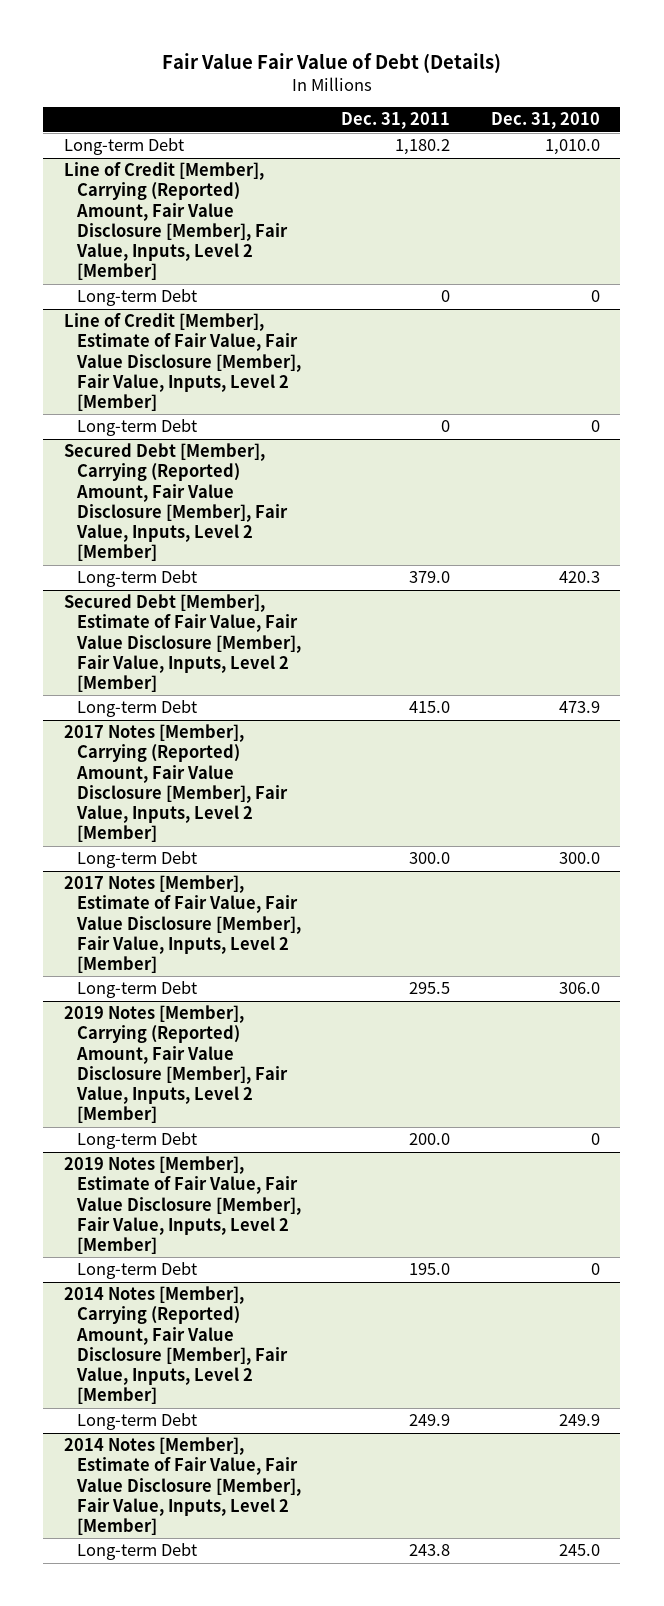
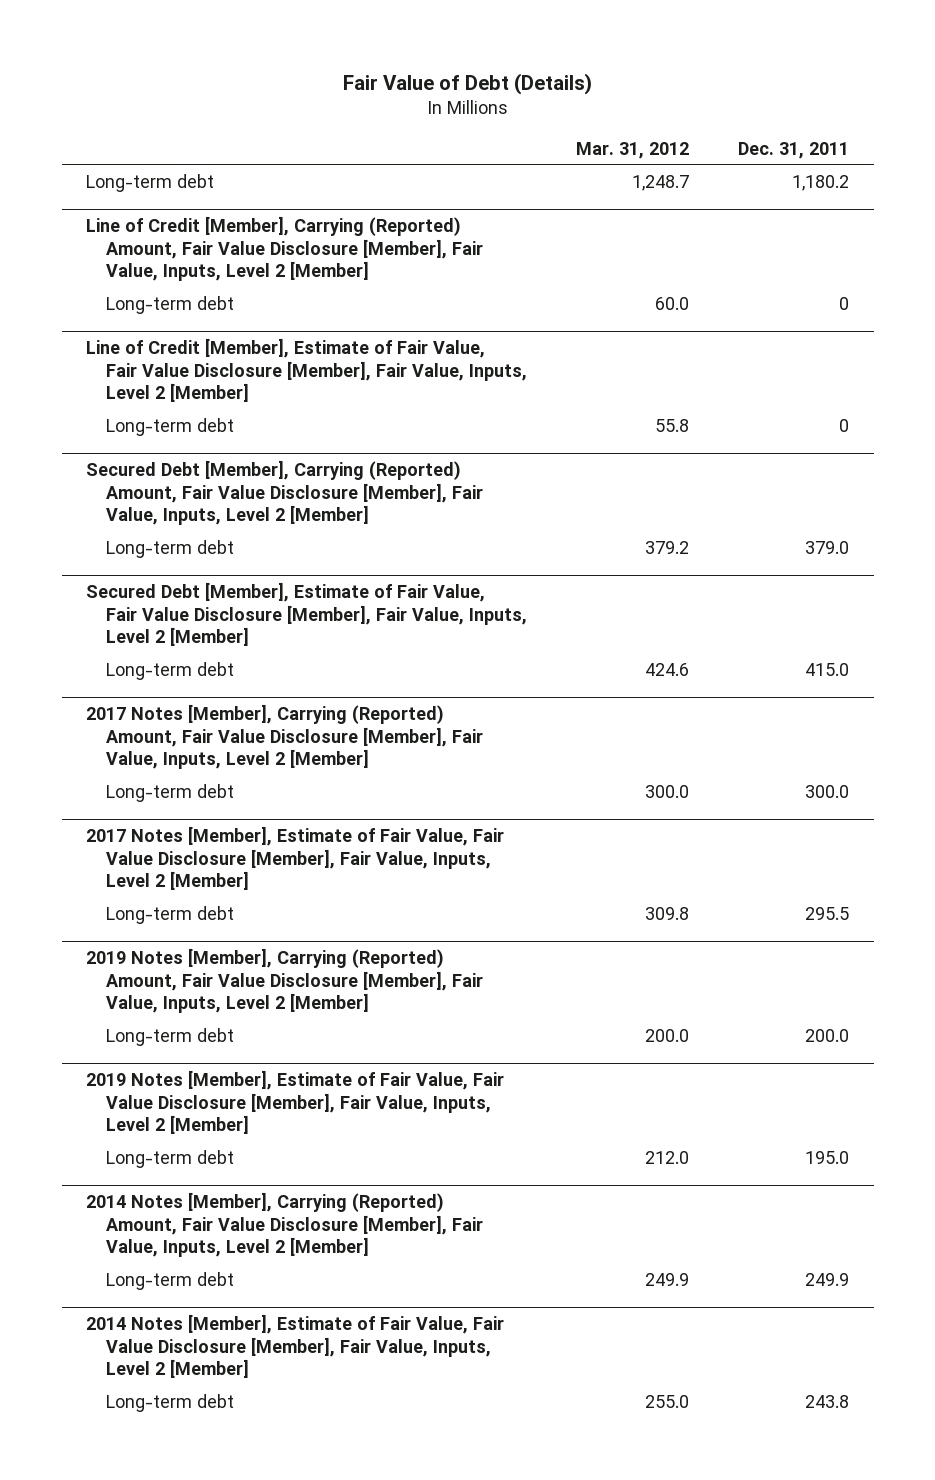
[161,52,501,73] Fair Value Fair Value of Debt (Details) -> [342,72,592,95] Fair Value of Debt (Details)
[490,112,600,130] Dec. 31, 2010 -> none
none -> [576,141,690,159] Mar. 31, 2012
[63,138,184,156] Long-term Debt -> [86,173,215,192] Long-term debt
[76,289,197,307] Long-term Debt -> [105,295,234,314] Long-term debt
[76,419,197,437] Long-term Debt -> [105,417,234,436] Long-term debt
[76,570,197,588] Long-term Debt -> [105,539,234,558] Long-term debt
[76,700,197,718] Long-term Debt -> [105,661,234,680] Long-term debt
[76,851,197,869] Long-term Debt -> [105,783,234,802] Long-term debt
[76,981,197,999] Long-term Debt -> [105,905,234,924] Long-term debt
[76,1132,197,1150] Long-term Debt -> [105,1027,234,1046] Long-term debt
[76,1262,197,1280] Long-term Debt -> [105,1149,234,1168] Long-term debt
[76,1413,197,1431] Long-term Debt -> [105,1271,234,1290] Long-term debt
[76,1543,197,1561] Long-term Debt -> [105,1393,234,1412] Long-term debt

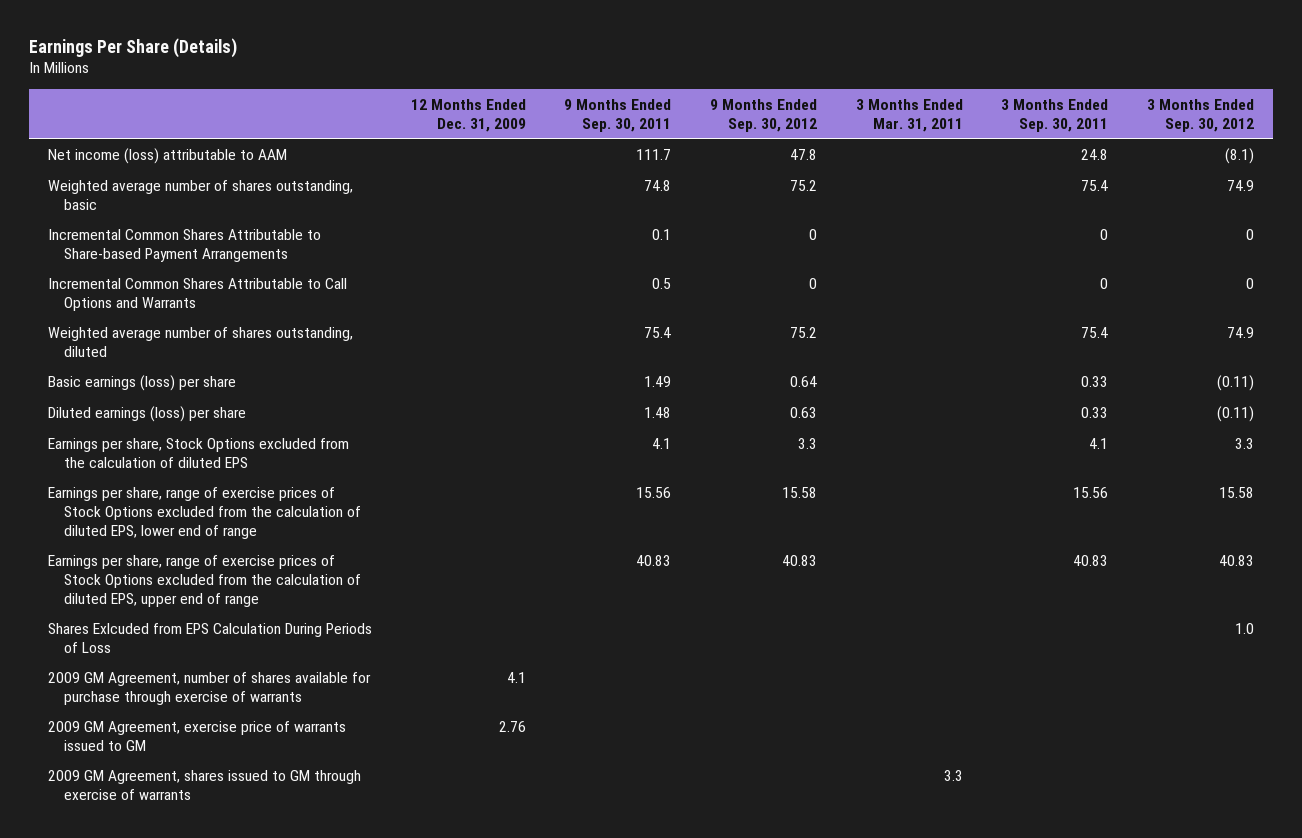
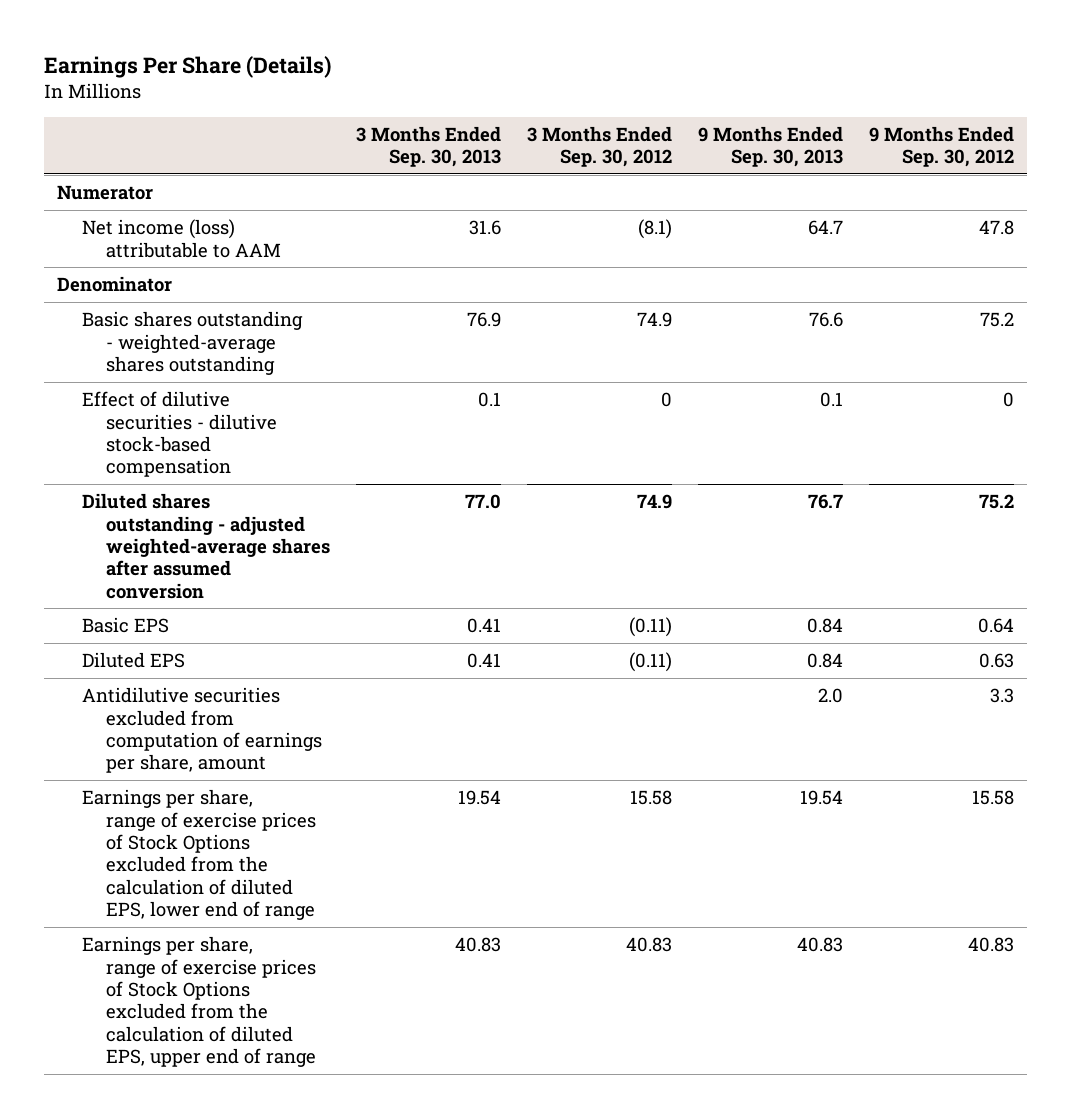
[410,98,526,132] 12 Months Ended Dec. 31, 2009 -> none
[564,98,672,132] 9 Months Ended Sep. 30, 2011 -> none
[855,98,963,132] 3 Months Ended Mar. 31, 2011 -> none
[1001,98,1109,132] 3 Months Ended Sep. 30, 2011 -> none
none -> [356,125,502,168] 3 Months Ended Sep. 30, 2013
none -> [697,125,843,168] 9 Months Ended Sep. 30, 2013
none -> [57,185,154,201] Numerator
[48,277,348,311] Incremental Common Shares Attributable to Call Options and Warrants -> none
[48,437,350,468] Earnings per share, Stock Options excluded from the calculation of diluted EPS -> none
none -> [57,276,173,293] Denominator
[48,179,354,210] Weighted average number of shares outstanding, basic -> [81,311,303,375] Basic shares outstanding - weighted-average shares outstanding
[48,228,322,262] Incremental Common Shares Attributable to Share-based Payment Arrangements -> [81,391,278,478] Effect of dilutive securities - dilutive stock-based compensation
[48,326,354,357] Weighted average number of shares outstanding, diluted -> [81,493,331,599] Diluted shares outstanding - adjusted weighted-average shares after assumed conversion
[48,374,237,391] Basic earnings (loss) per share -> [81,617,169,634] Basic EPS
[48,405,247,422] Diluted earnings (loss) per share -> [81,652,185,669] Diluted EPS
none -> [81,687,323,774] Antidilutive securities excluded from computation of earnings per share, amount
[48,622,373,653] Shares Exlcuded from EPS Calculation During Periods of Loss -> none
[48,671,372,705] 2009 GM Agreement, number of shares available for purchase through exercise of warrants -> none
[48,720,347,751] 2009 GM Agreement, exercise price of warrants issued to GM -> none
[48,769,362,800] 2009 GM Agreement, shares issued to GM through exercise of warrants -> none

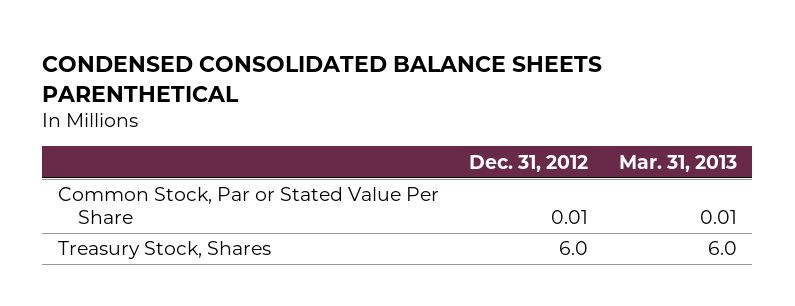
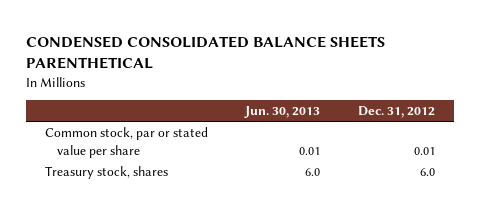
[619,154,738,172] Mar. 31, 2013 -> none
none -> [244,106,321,119] Jun. 30, 2013
[57,187,439,225] Common Stock, Par or Stated Value Per Share -> [44,126,208,158] Common stock, par or stated value per share
[57,241,271,260] Treasury Stock, Shares -> [44,165,168,179] Treasury stock, shares

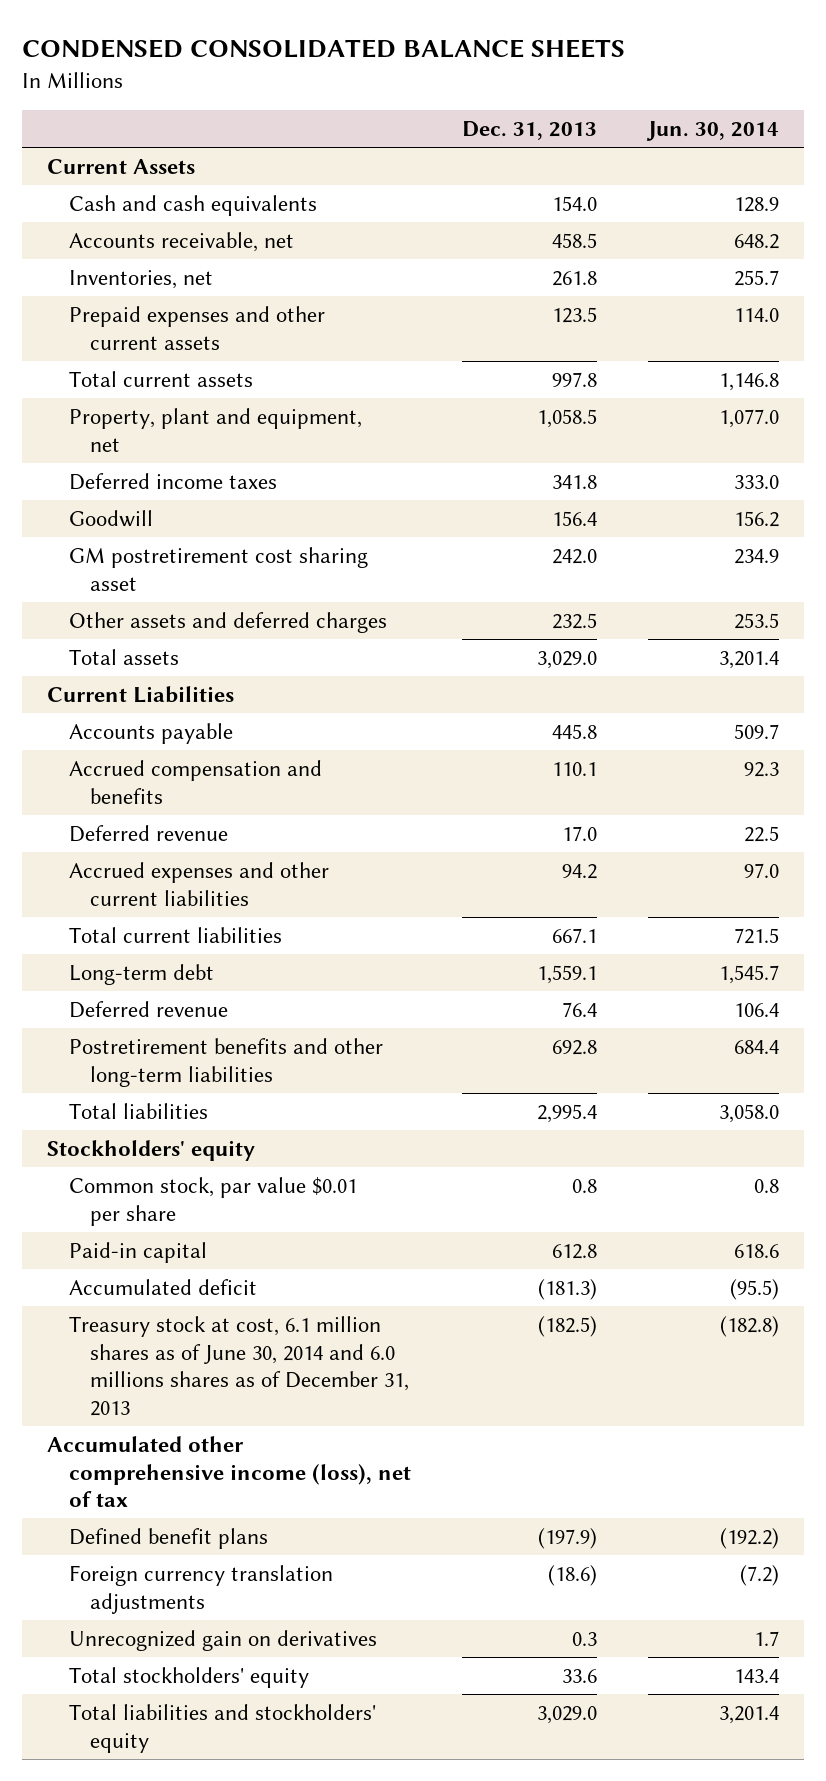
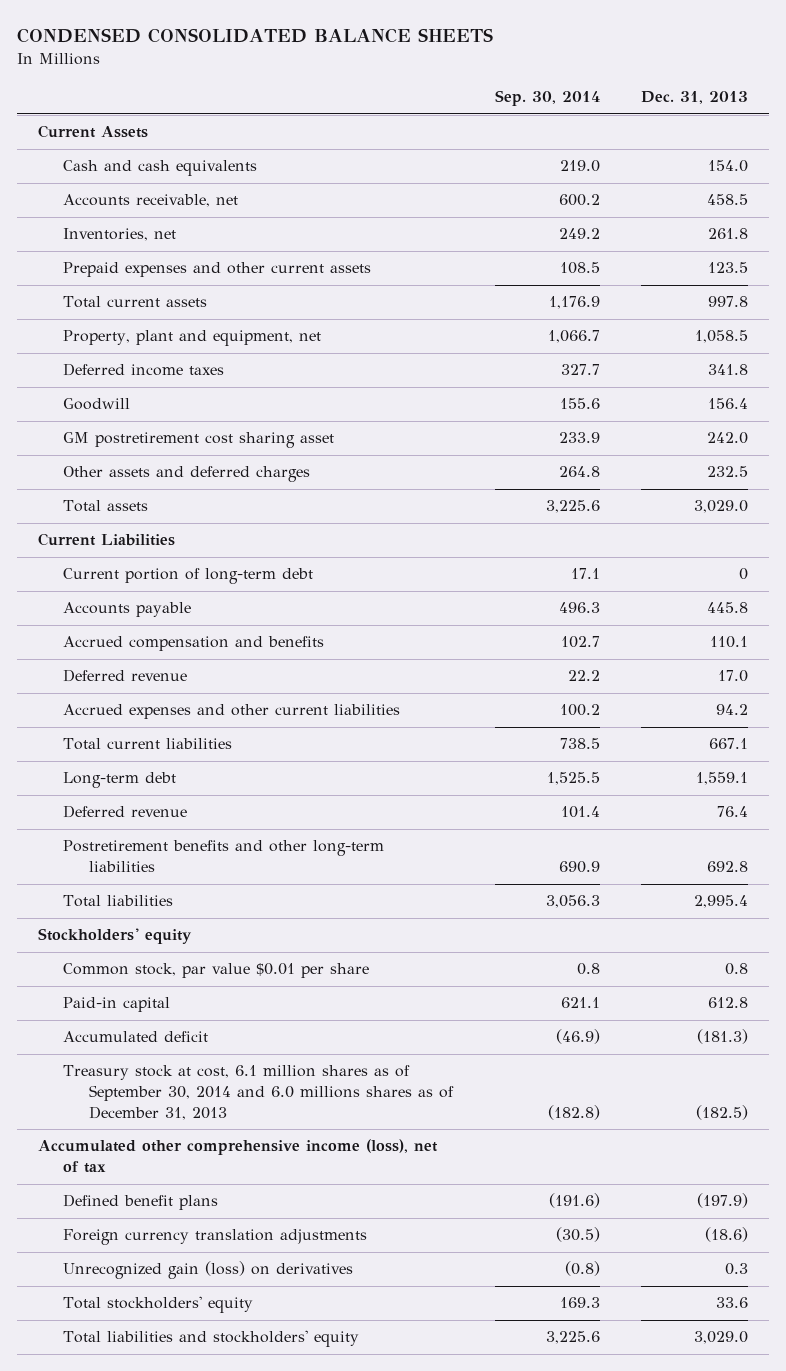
[645,121,779,142] Jun. 30, 2014 -> none
none -> [494,90,600,107] Sep. 30, 2014
none -> [63,568,314,585] Current portion of long-term debt
[68,1315,410,1416] Treasury stock at cost, 6.1 million shares as of June 30, 2014 and 6.0 millions shares as of December 31, 2013 -> [63,1065,454,1121] Treasury stock at cost, 6.1 million shares as of September 30, 2014 and 6.0 millions shares as of December 31, 2013
[68,1629,377,1651] Unrecognized gain on derivatives -> [63,1261,354,1280] Unrecognized gain (loss) on derivatives

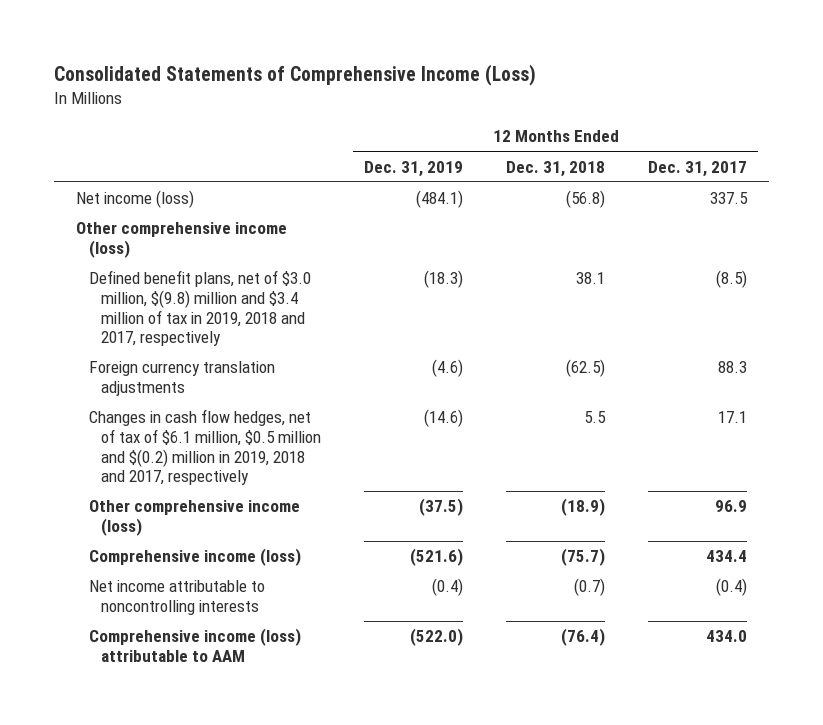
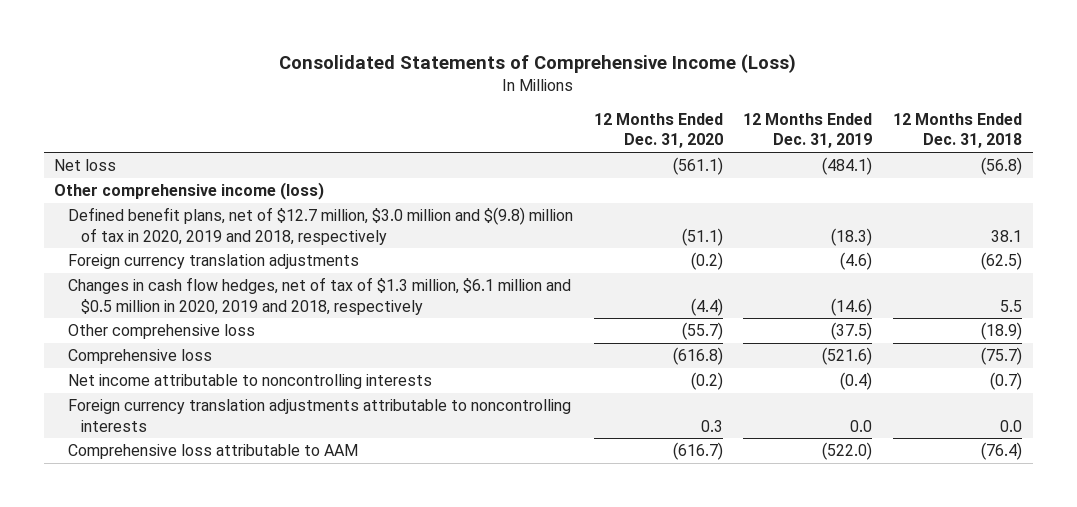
[648,160,748,177] Dec. 31, 2017 -> none
none -> [593,112,723,149] 12 Months Ended Dec. 31, 2020
[75,190,194,209] Net income (loss) -> [54,159,117,172] Net loss
[88,270,311,347] Defined benefit plans, net of $3.0 million, $(9.8) million and $3.4 million of tax in 2019, 2018 and 2017, respectively -> [67,207,573,245] Defined benefit plans, net of $12.7 million, $3.0 million and $(9.8) million of tax in 2020, 2019 and 2018, respectively
[88,409,322,486] Changes in cash flow hedges, net of tax of $6.1 million, $0.5 million and $(0.2) million in 2019, 2018 and 2017, respectively -> [67,277,571,315] Changes in cash flow hedges, net of tax of $1.3 million, $6.1 million and $0.5 million in 2020, 2019 and 2018, respectively
[88,500,300,536] Other comprehensive income (loss) -> [67,324,255,340] Other comprehensive loss
[88,548,301,567] Comprehensive income (loss) -> [67,349,212,365] Comprehensive loss
none -> [67,399,571,432] Foreign currency translation adjustments attributable to noncontrolling interests
[88,628,301,662] Comprehensive income (loss) attributable to AAM -> [67,444,358,460] Comprehensive loss attributable to AAM

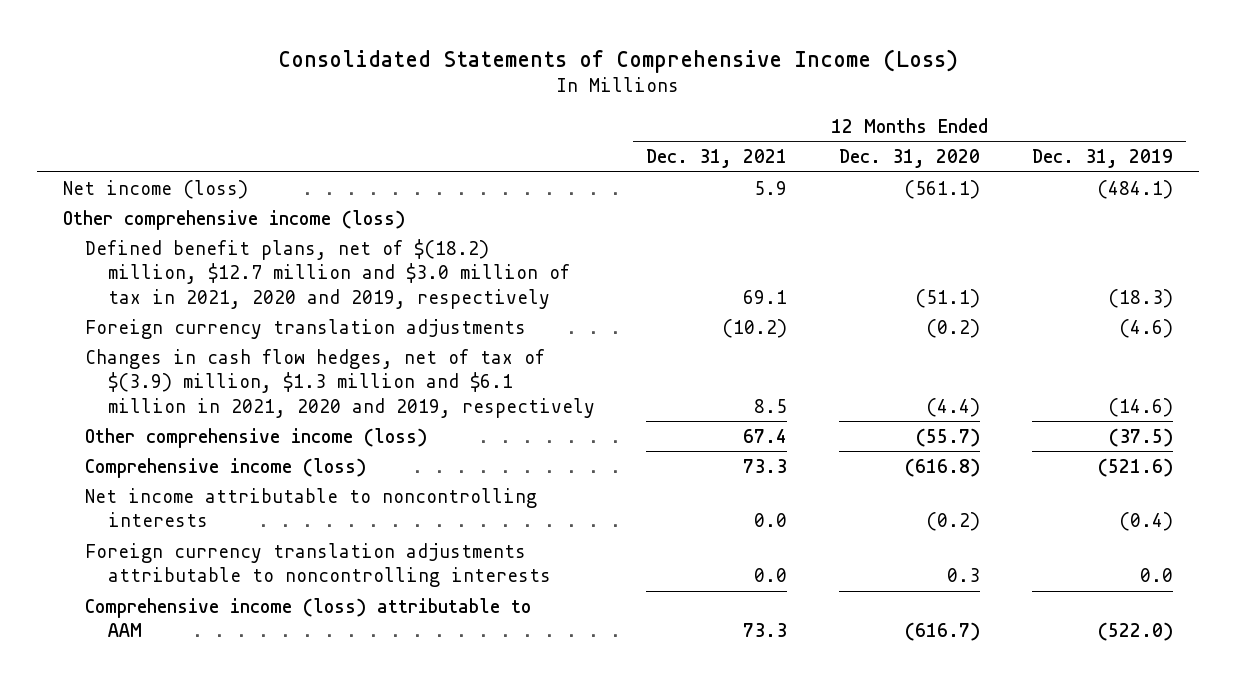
[893,112,1023,149] 12 Months Ended Dec. 31, 2018 -> none
none -> [646,149,788,169] Dec. 31, 2021
[54,159,117,172] Net loss -> [62,179,248,199] Net income (loss)
[67,207,573,245] Defined benefit plans, net of $12.7 million, $3.0 million and $(9.8) million of tax in 2020, 2019 and 2018, respectively -> [85,238,570,309] Defined benefit plans, net of $(18.2) million, $12.7 million and $3.0 million of tax in 2021, 2020 and 2019, respectively
[67,277,571,315] Changes in cash flow hedges, net of tax of $1.3 million, $6.1 million and $0.5 million in 2020, 2019 and 2018, respectively -> [85,348,595,418] Changes in cash flow hedges, net of tax of $(3.9) million, $1.3 million and $6.1 million in 2021, 2020 and 2019, respectively
[67,324,255,340] Other comprehensive loss -> [85,427,428,448] Other comprehensive income (loss)
[67,349,212,365] Comprehensive loss -> [85,457,367,478] Comprehensive income (loss)
[67,444,358,460] Comprehensive loss attributable to AAM -> [85,597,532,638] Comprehensive income (loss) attributable to AAM

